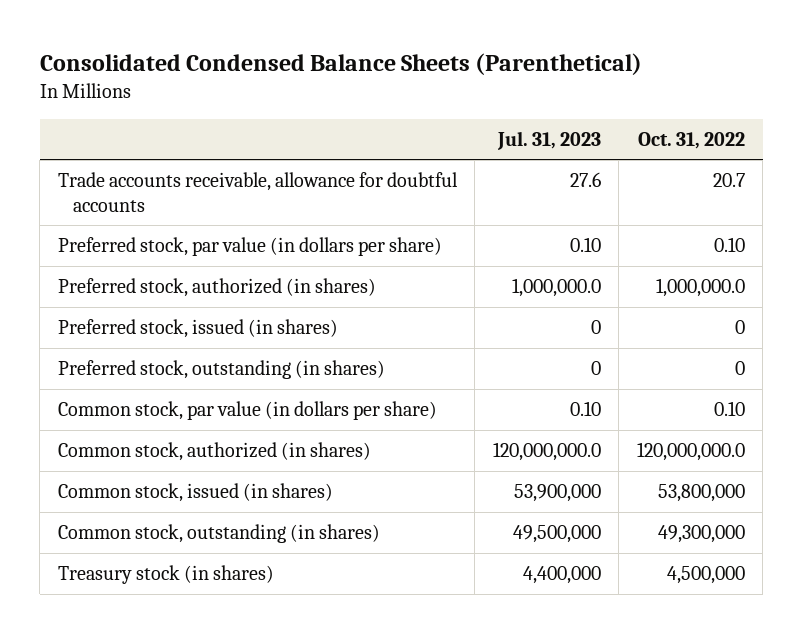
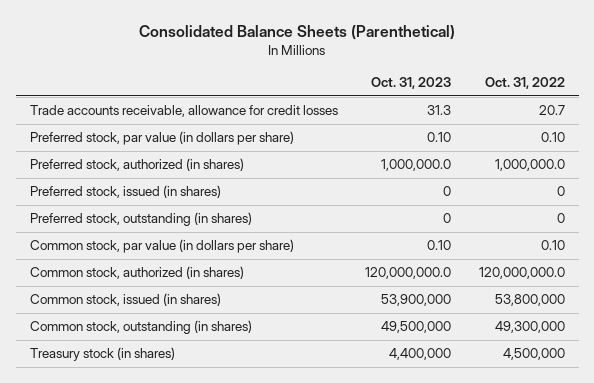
[39,53,642,76] Consolidated Condensed Balance Sheets (Parenthetical) -> [139,24,456,40] Consolidated Balance Sheets (Parenthetical)
[496,130,601,150] Jul. 31, 2023 -> none
none -> [371,77,452,90] Oct. 31, 2023
[57,172,458,212] Trade accounts receivable, allowance for doubtful accounts -> [29,105,338,118] Trade accounts receivable, allowance for credit losses

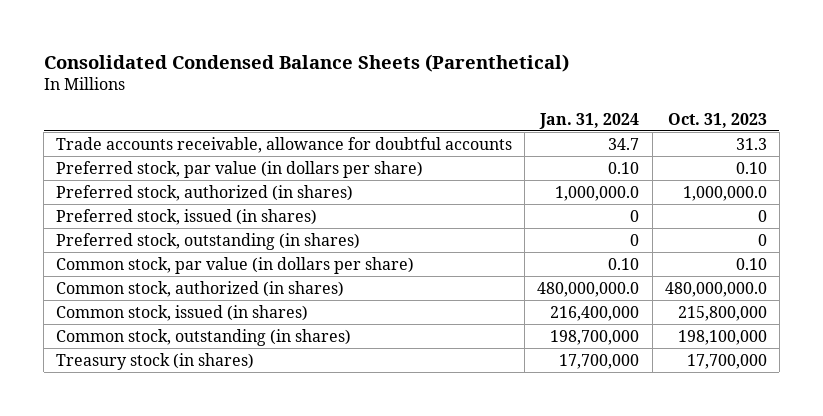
[139,24,456,40] Consolidated Balance Sheets (Parenthetical) -> [43,53,569,72] Consolidated Condensed Balance Sheets (Parenthetical)
[484,77,565,90] Oct. 31, 2022 -> none
none -> [539,112,640,129] Jan. 31, 2024
[29,105,338,118] Trade accounts receivable, allowance for credit losses -> [56,136,513,153] Trade accounts receivable, allowance for doubtful accounts
[365,267,452,280] 120,000,000.0 -> [664,281,767,297] 480,000,000.0
[381,294,452,307] 53,900,000 -> [677,305,767,321] 215,800,000
[381,321,452,334] 49,500,000 -> [677,329,767,345] 198,100,000
[389,348,452,361] 4,400,000 -> [686,353,767,369] 17,700,000

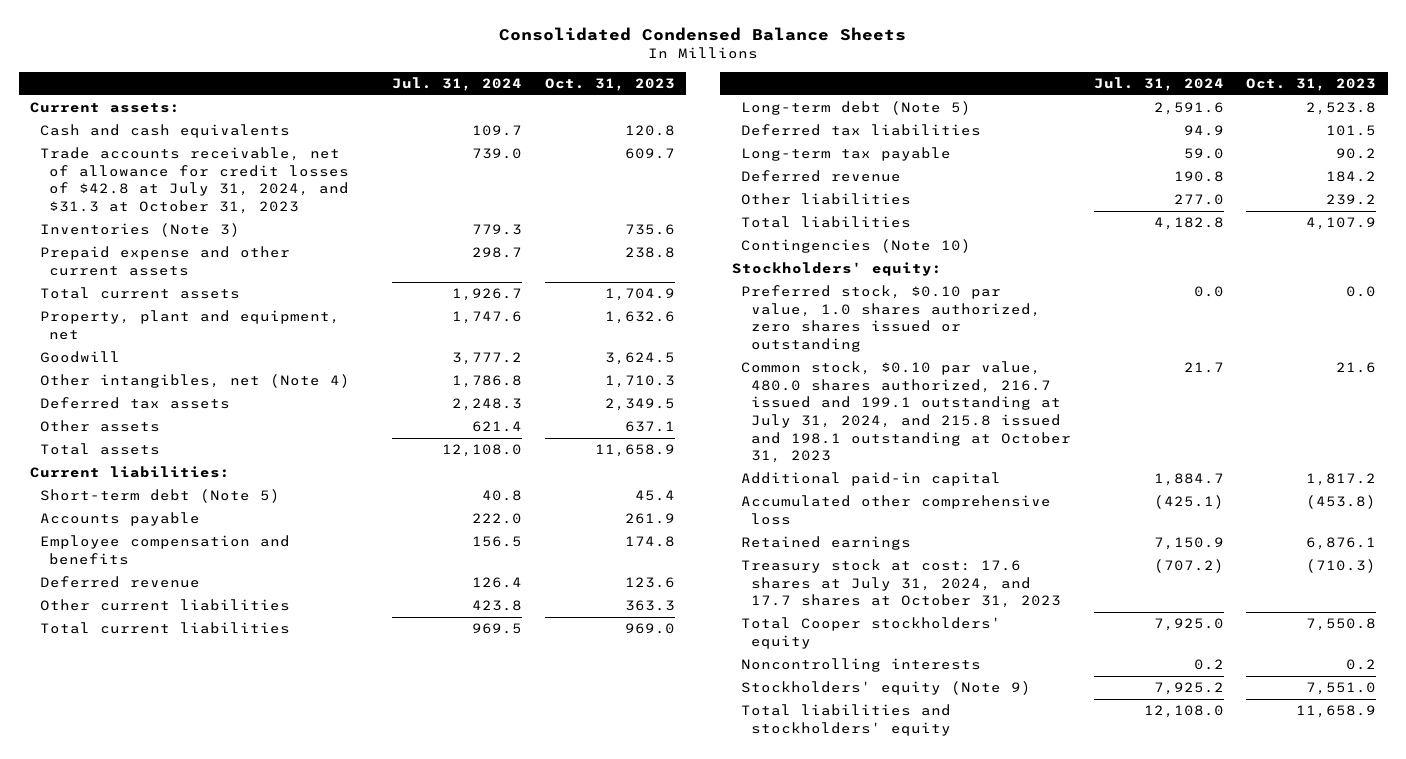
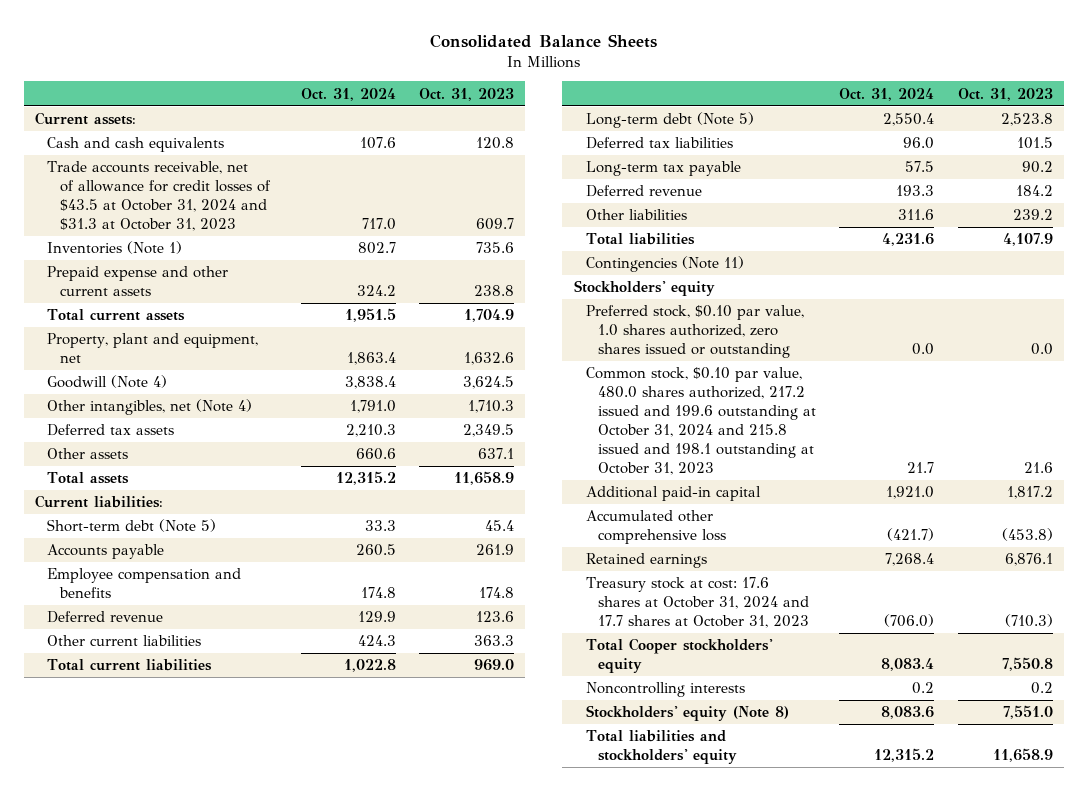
[499,26,907,41] Consolidated Condensed Balance Sheets -> [429,33,657,48] Consolidated Balance Sheets
[391,76,522,91] Jul. 31, 2024 -> none
none -> [300,87,396,101] Oct. 31, 2024
[39,147,350,215] Trade accounts receivable, net of allowance for credit losses of $42.8 at July 31, 2024, and $31.3 at October 31, 2023 -> [47,161,271,232] Trade accounts receivable, net of allowance for credit losses of $43.5 at October 31, 2024 and $31.3 at October 31, 2023
[39,223,240,238] Inventories (Note 3) -> [47,241,183,255] Inventories (Note 1)
[39,351,120,364] Goodwill -> [47,375,168,389] Goodwill (Note 4)
[741,239,972,254] Contingencies (Note 10) -> [586,256,745,273] Contingencies (Note 11)
[731,262,942,277] Stockholders' equity: -> [573,280,715,297] Stockholders' equity
[741,361,1071,464] Common stock, $0.10 par value, 480.0 shares authorized, 216.7 issued and 199.1 outstanding at July 31, 2024, and 215.8 issued and 198.1 outstanding at October 31, 2023 -> [586,367,817,475] Common stock, $0.10 par value, 480.0 shares authorized, 217.2 issued and 199.6 outstanding at October 31, 2024 and 215.8 issued and 198.1 outstanding at October 31, 2023
[741,559,1061,609] Treasury stock at cost: 17.6 shares at July 31, 2024, and 17.7 shares at October 31, 2023 -> [586,577,810,629] Treasury stock at cost: 17.6 shares at October 31, 2024 and 17.7 shares at October 31, 2023
[741,681,1032,696] Stockholders' equity (Note 9) -> [586,705,790,722] Stockholders' equity (Note 8)

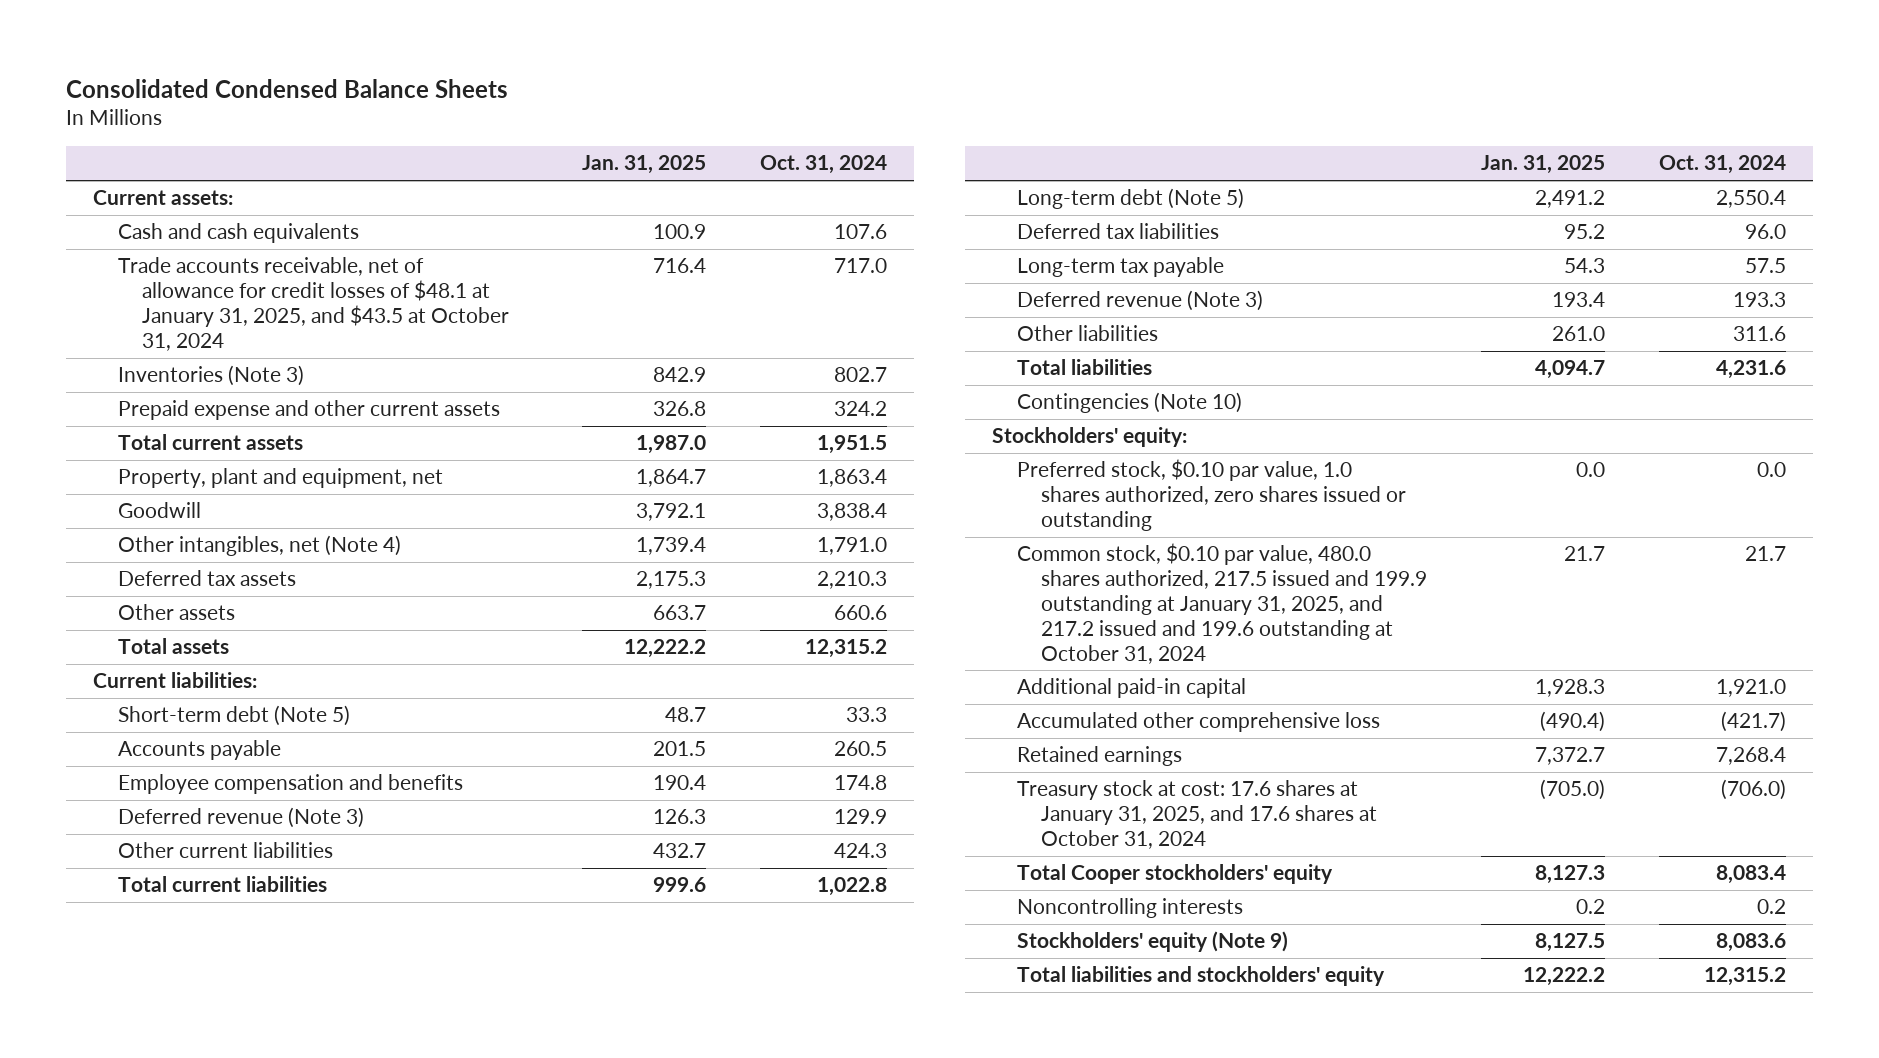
[429,33,657,48] Consolidated Balance Sheets -> [66,79,509,99] Consolidated Condensed Balance Sheets
[418,87,514,101] Oct. 31, 2023 -> none
none -> [582,155,707,175] Jan. 31, 2025
[47,161,271,232] Trade accounts receivable, net of allowance for credit losses of $43.5 at October 31, 2024 and $31.3 at October 31, 2023 -> [117,257,510,351] Trade accounts receivable, net of allowance for credit losses of $48.1 at January 31, 2025, and $43.5 at October 31, 2024
[47,241,183,255] Inventories (Note 1) -> [117,365,304,387] Inventories (Note 3)
[47,375,168,389] Goodwill (Note 4) -> [117,502,201,519] Goodwill
[47,611,164,624] Deferred revenue -> [117,807,364,829] Deferred revenue (Note 3)
[586,185,703,198] Deferred revenue -> [1016,290,1263,312] Deferred revenue (Note 3)
[586,256,745,273] Contingencies (Note 11) -> [1016,392,1242,414] Contingencies (Note 10)
[573,280,715,297] Stockholders' equity -> [991,427,1187,448] Stockholders' equity:
[586,367,817,475] Common stock, $0.10 par value, 480.0 shares authorized, 217.2 issued and 199.6 outstanding at October 31, 2024 and 215.8 issued and 198.1 outstanding at October 31, 2023 -> [1016,543,1428,664] Common stock, $0.10 par value, 480.0 shares authorized, 217.5 issued and 199.9 outstanding at January 31, 2025, and 217.2 issued and 199.6 outstanding at October 31, 2024
[586,577,810,629] Treasury stock at cost: 17.6 shares at October 31, 2024 and 17.7 shares at October 31, 2023 -> [1016,780,1378,849] Treasury stock at cost: 17.6 shares at January 31, 2025, and 17.6 shares at October 31, 2024
[586,705,790,722] Stockholders' equity (Note 8) -> [1016,931,1288,953] Stockholders' equity (Note 9)

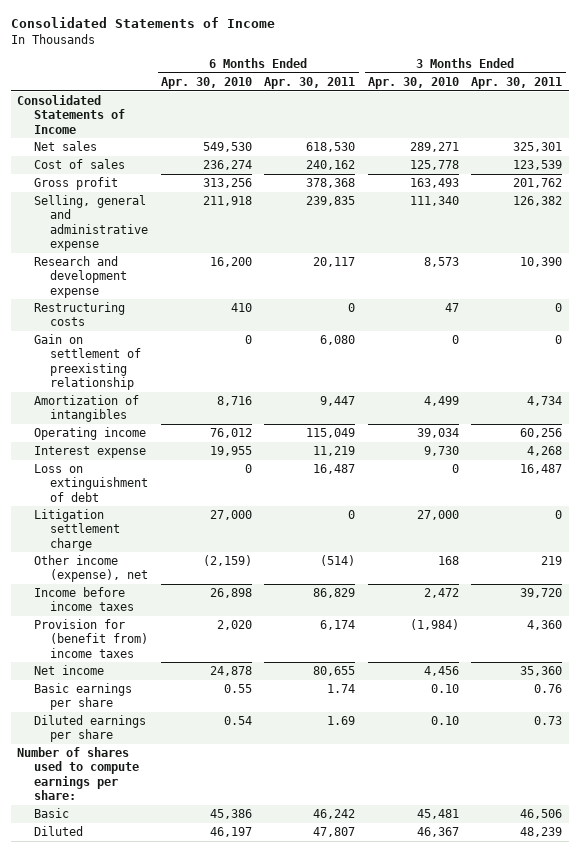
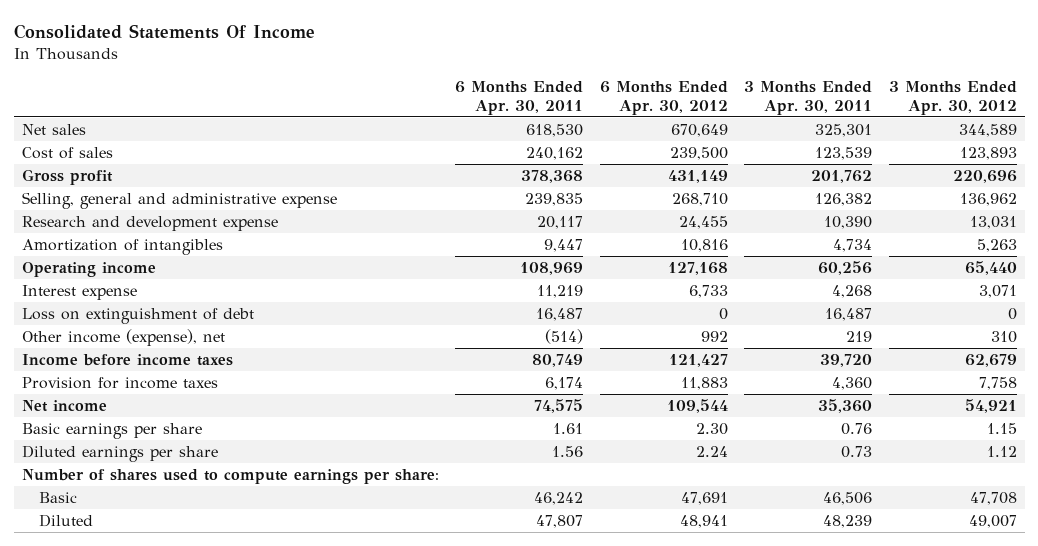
[10,17,275,29] Consolidated Statements of Income -> [13,24,315,40] Consolidated Statements Of Income
[160,76,252,89] Apr. 30, 2010 -> none
[367,76,459,89] Apr. 30, 2010 -> none
none -> [599,81,728,115] 6 Months Ended Apr. 30, 2012
none -> [888,81,1017,115] 3 Months Ended Apr. 30, 2012
[16,95,125,134] Consolidated Statements of Income -> none
[33,302,125,327] Restructuring costs -> none
[33,334,142,390] Gain on settlement of preexisting relationship -> none
[306,428,356,439] 115,049 -> [520,261,584,275] 108,969
[33,509,121,551] Litigation settlement charge -> none
[313,588,356,599] 86,829 -> [532,353,584,367] 80,749
[33,619,149,658] Provision for (benefit from) income taxes -> [21,376,218,389] Provision for income taxes
[313,666,356,677] 80,655 -> [534,398,584,413] 74,575
[327,684,356,694] 1.74 -> [553,422,584,434] 1.61
[327,716,356,726] 1.69 -> [552,445,584,457] 1.56

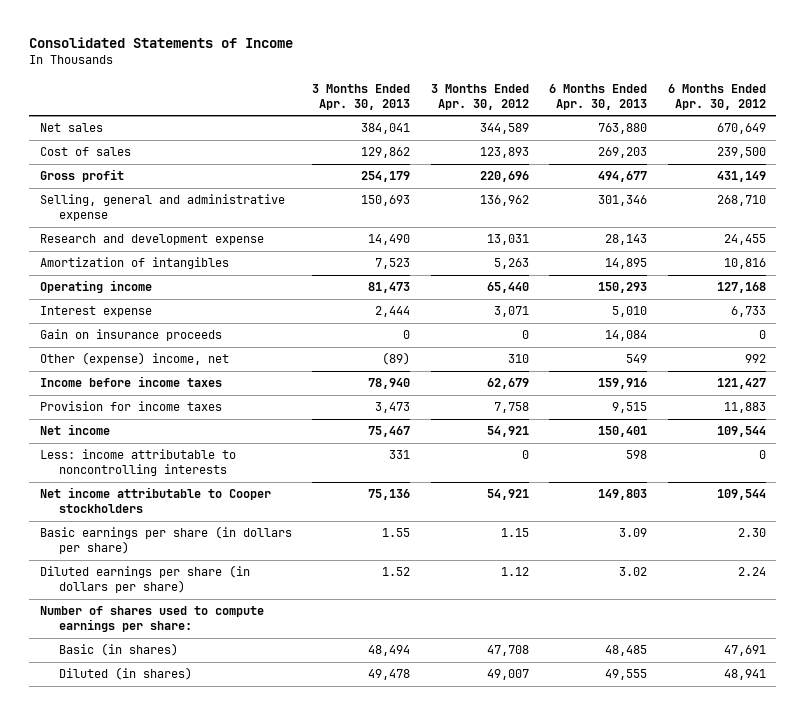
[13,24,315,40] Consolidated Statements Of Income -> [29,37,294,49] Consolidated Statements of Income
[455,81,584,115] 6 Months Ended Apr. 30, 2011 -> none
[744,81,873,115] 3 Months Ended Apr. 30, 2011 -> none
none -> [312,83,411,110] 3 Months Ended Apr. 30, 2013
none -> [549,83,648,110] 6 Months Ended Apr. 30, 2013
[21,307,254,324] Loss on extinguishment of debt -> none
none -> [39,329,222,342] Gain on insurance proceeds
[21,328,225,346] Other income (expense), net -> [39,352,229,366] Other (expense) income, net
none -> [39,449,236,477] Less: income attributable to noncontrolling interests
none -> [39,487,271,514] Net income attributable to Cooper stockholders
[21,422,202,439] Basic earnings per share -> [39,526,292,555] Basic earnings per share (in dollars per share)
[21,444,218,462] Diluted earnings per share -> [39,565,250,594] Diluted earnings per share (in dollars per share)
[38,491,77,503] Basic -> [58,643,178,657] Basic (in shares)
[38,513,93,527] Diluted -> [58,667,192,681] Diluted (in shares)

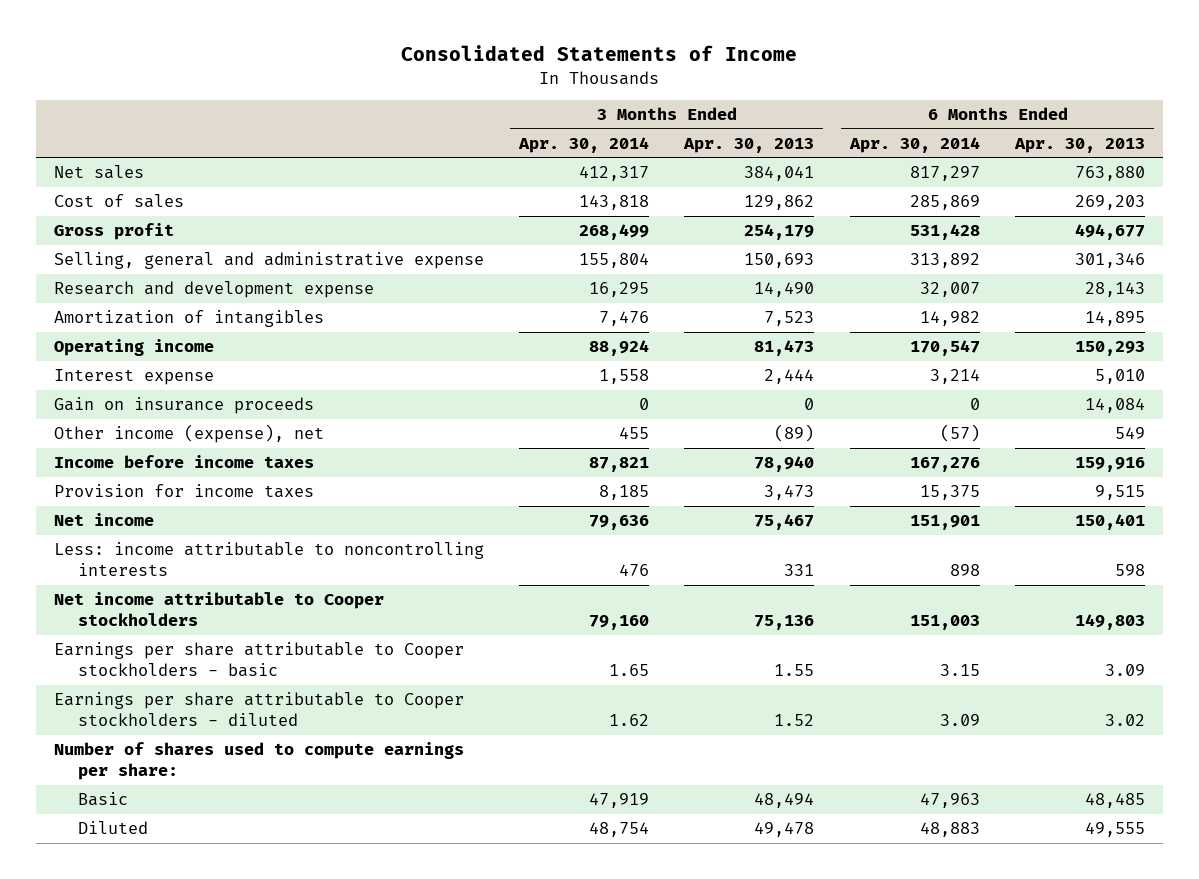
[430,83,529,110] 3 Months Ended Apr. 30, 2012 -> none
[668,83,767,110] 6 Months Ended Apr. 30, 2012 -> none
none -> [518,136,650,153] Apr. 30, 2014
none -> [848,136,980,153] Apr. 30, 2014
[39,352,229,366] Other (expense) income, net -> [53,424,324,444] Other income (expense), net
[39,526,292,555] Basic earnings per share (in dollars per share) -> [53,642,464,677] Earnings per share attributable to Cooper stockholders - basic
[39,565,250,594] Diluted earnings per share (in dollars per share) -> [53,692,464,726] Earnings per share attributable to Cooper stockholders - diluted
[58,643,178,657] Basic (in shares) -> [77,792,128,807] Basic
[58,667,192,681] Diluted (in shares) -> [77,821,148,835] Diluted

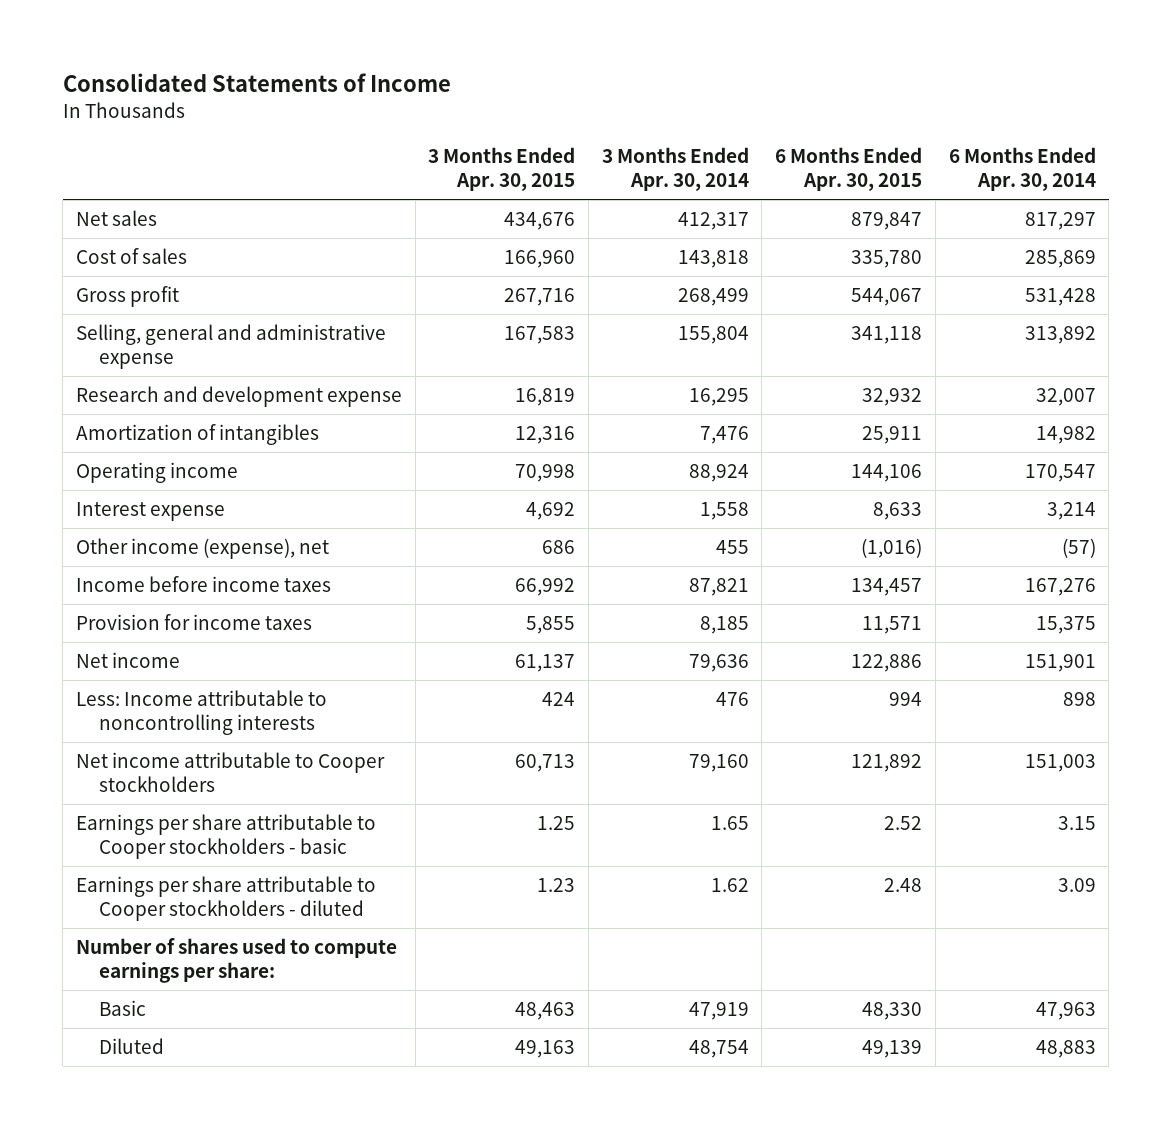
[683,137,815,153] Apr. 30, 2013 -> none
[1014,137,1146,153] Apr. 30, 2013 -> none
none -> [428,147,576,192] 3 Months Ended Apr. 30, 2015
none -> [775,147,923,192] 6 Months Ended Apr. 30, 2015
[53,397,314,415] Gain on insurance proceeds -> none
[53,542,484,576] Less: income attributable to noncontrolling interests -> [76,689,328,736] Less: Income attributable to noncontrolling interests

